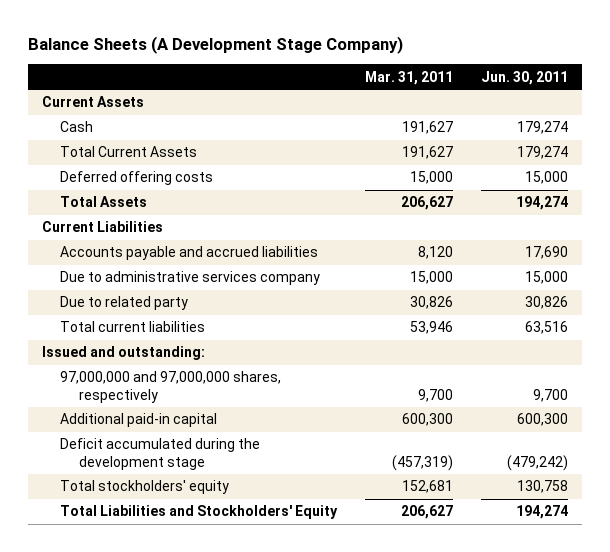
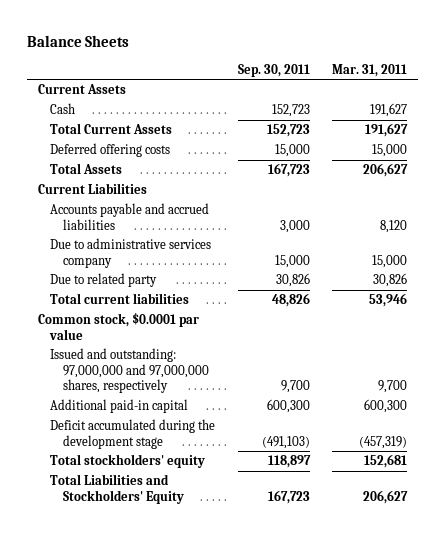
[28,36,404,55] Balance Sheets (A Development Stage Company) -> [27,34,130,47] Balance Sheets
[481,70,569,85] Jun. 30, 2011 -> none
none -> [237,63,310,77] Sep. 30, 2011
[42,346,206,361] Issued and outstanding: -> none
none -> [38,312,200,340] Common stock, $0.0001 par value
[60,371,282,403] 97,000,000 and 97,000,000 shares, respectively -> [50,348,209,394] Issued and outstanding: 97,000,000 and 97,000,000 shares, respectively

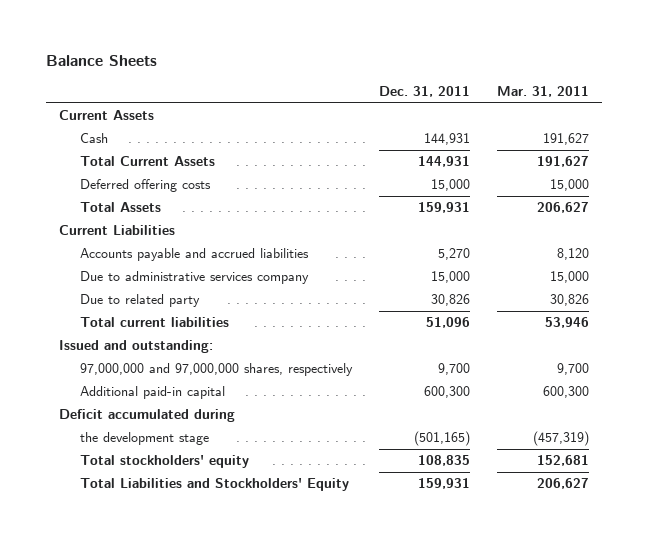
[237,63,310,77] Sep. 30, 2011 -> none
none -> [378,85,470,97] Dec. 31, 2011
[38,312,200,340] Common stock, $0.0001 par value -> none
none -> [58,340,213,354] Issued and outstanding:
[50,348,209,394] Issued and outstanding: 97,000,000 and 97,000,000 shares, respectively -> [80,363,354,377] 97,000,000 and 97,000,000 shares, respectively
none -> [58,409,235,423] Deficit accumulated during
[50,419,216,449] Deficit accumulated during the development stage -> [80,432,210,446] the development stage

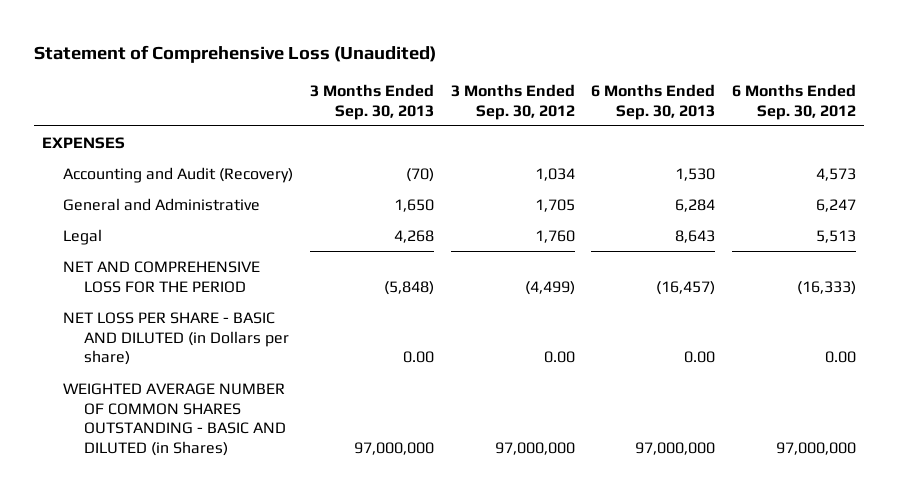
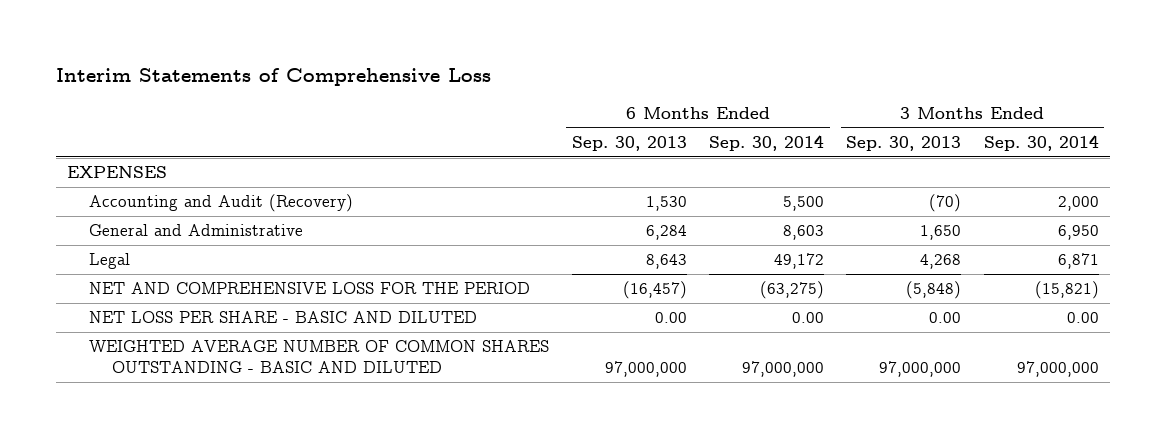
[34,44,437,63] Statement of Comprehensive Loss (Unaudited) -> [55,68,491,87] Interim Statements of Comprehensive Loss
[450,83,575,120] 3 Months Ended Sep. 30, 2012 -> none
[731,83,856,120] 6 Months Ended Sep. 30, 2012 -> none
none -> [708,135,824,152] Sep. 30, 2014
none -> [983,135,1099,152] Sep. 30, 2014
[63,311,290,366] NET LOSS PER SHARE - BASIC AND DILUTED (in Dollars per share) -> [89,311,478,324] NET LOSS PER SHARE - BASIC AND DILUTED
[63,382,287,457] WEIGHTED AVERAGE NUMBER OF COMMON SHARES OUTSTANDING - BASIC AND DILUTED (in Shares) -> [89,340,550,374] WEIGHTED AVERAGE NUMBER OF COMMON SHARES OUTSTANDING - BASIC AND DILUTED

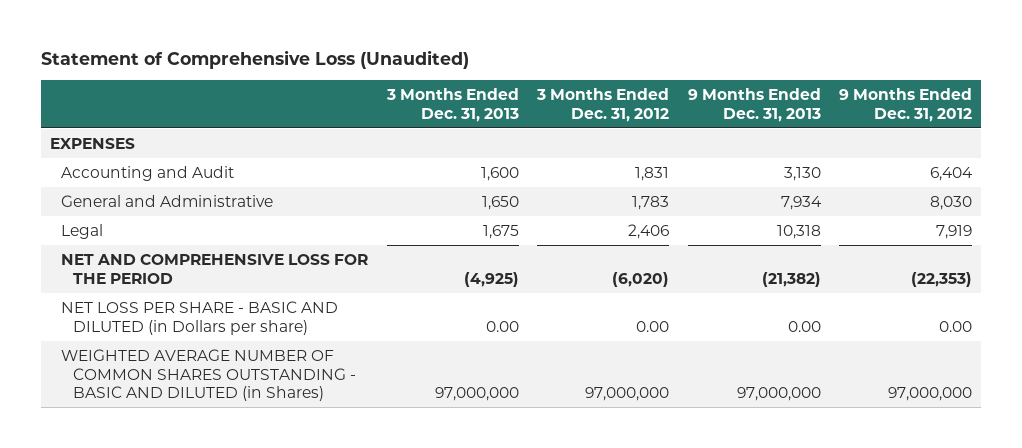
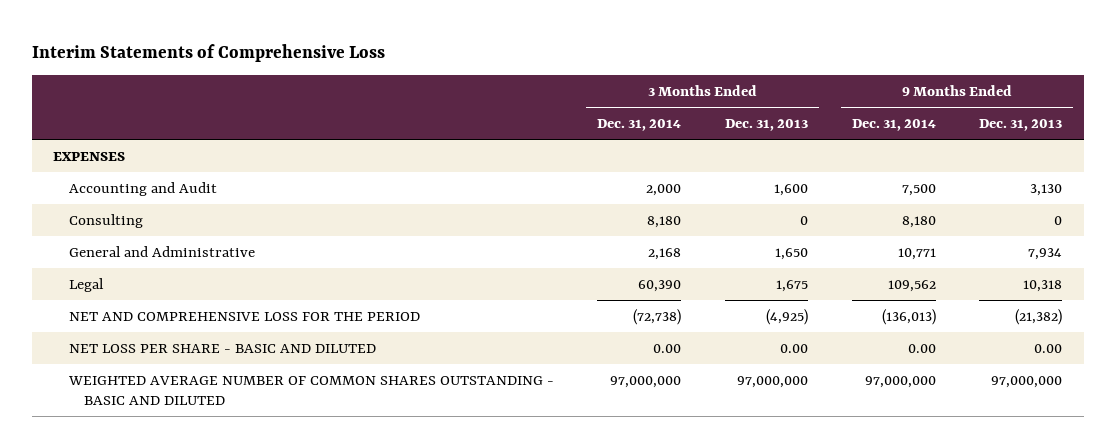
[40,49,469,69] Statement of Comprehensive Loss (Unaudited) -> [31,43,385,62] Interim Statements of Comprehensive Loss
[536,88,670,122] 3 Months Ended Dec. 31, 2012 -> none
[839,88,973,122] 9 Months Ended Dec. 31, 2012 -> none
none -> [597,119,682,132] Dec. 31, 2014
none -> [851,119,936,132] Dec. 31, 2014
none -> [68,214,143,229] Consulting
[61,301,339,335] NET LOSS PER SHARE - BASIC AND DILUTED (in Dollars per share) -> [68,344,376,354] NET LOSS PER SHARE - BASIC AND DILUTED
[61,349,356,402] WEIGHTED AVERAGE NUMBER OF COMMON SHARES OUTSTANDING - BASIC AND DILUTED (in Shares) -> [67,376,554,405] WEIGHTED AVERAGE NUMBER OF COMMON SHARES OUTSTANDING - BASIC AND DILUTED

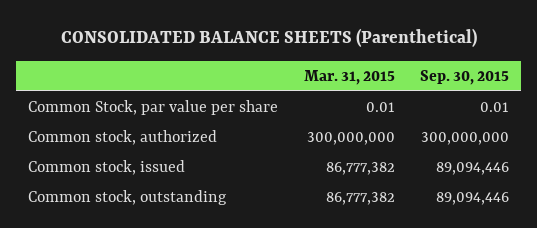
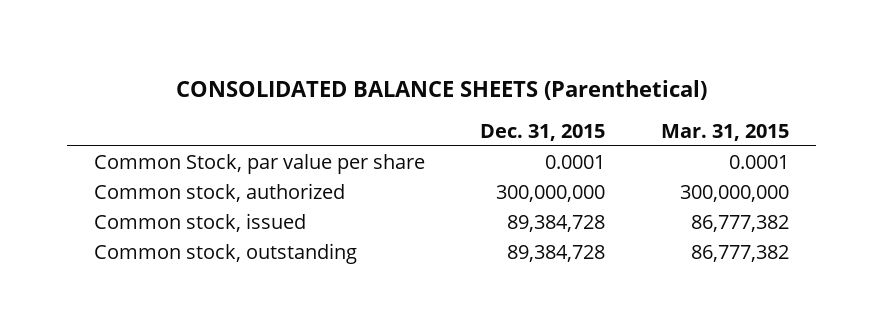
[419,69,509,85] Sep. 30, 2015 -> none
none -> [480,123,606,141] Dec. 31, 2015
[365,102,395,113] 0.01 -> [728,154,789,169] 0.0001

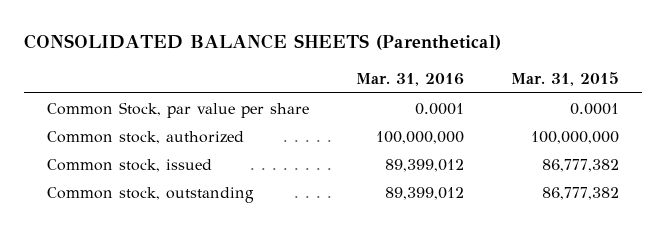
[480,123,606,141] Dec. 31, 2015 -> none
none -> [355,72,464,86] Mar. 31, 2016
[679,184,789,202] 300,000,000 -> [530,130,619,144] 100,000,000

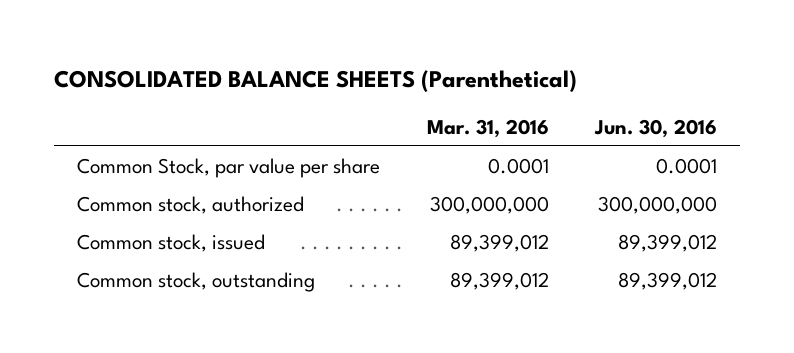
[510,71,619,86] Mar. 31, 2015 -> none
none -> [593,118,717,138] Jun. 30, 2016
[375,130,464,144] 100,000,000 -> [429,195,549,214] 300,000,000

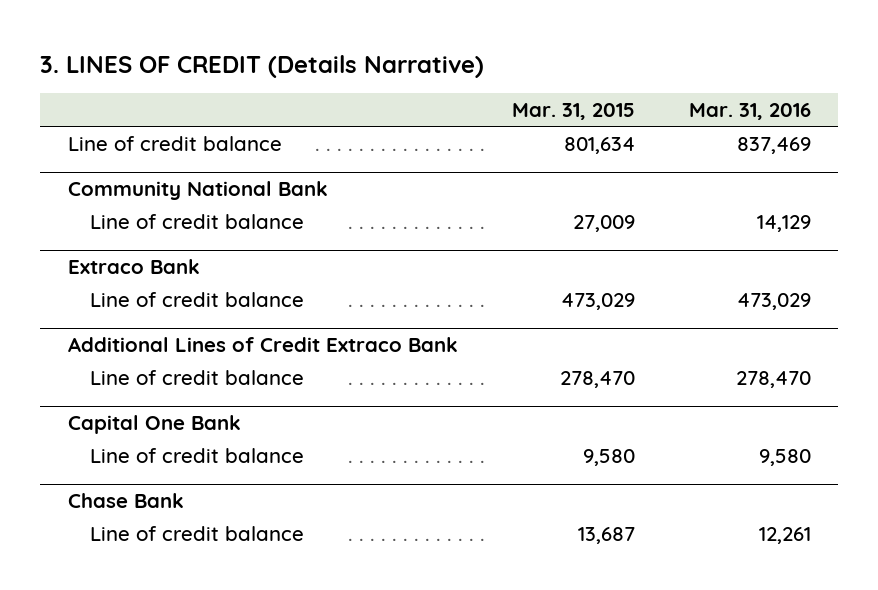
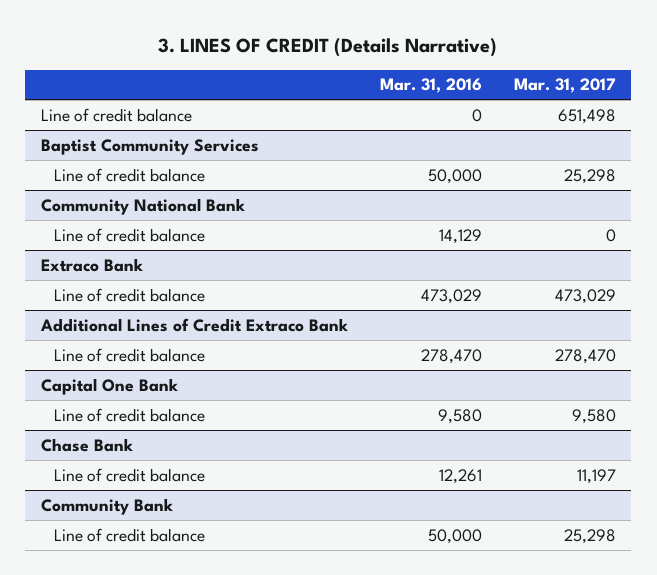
[511,103,635,121] Mar. 31, 2015 -> none
none -> [513,78,616,94] Mar. 31, 2017
[736,136,811,154] 837,469 -> [471,108,482,122] 0
none -> [41,138,260,155] Baptist Community Services
none -> [54,167,206,182] Line of credit balance
none -> [41,497,174,515] Community Bank
none -> [54,527,206,542] Line of credit balance

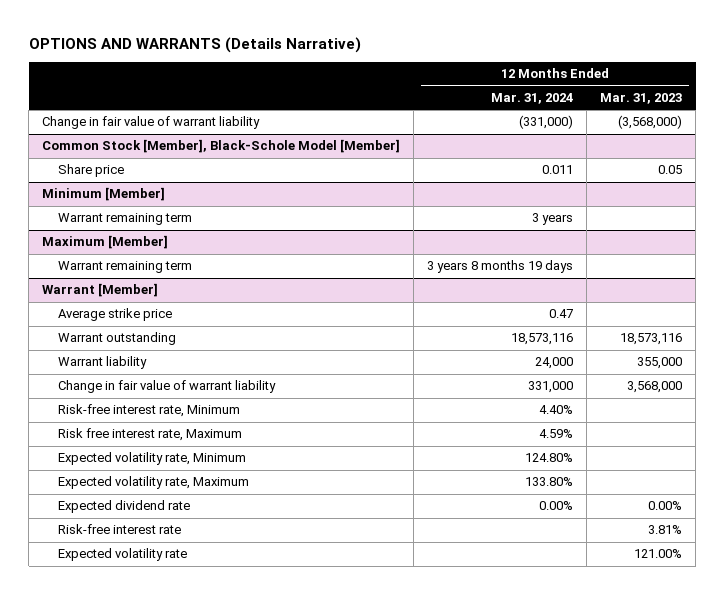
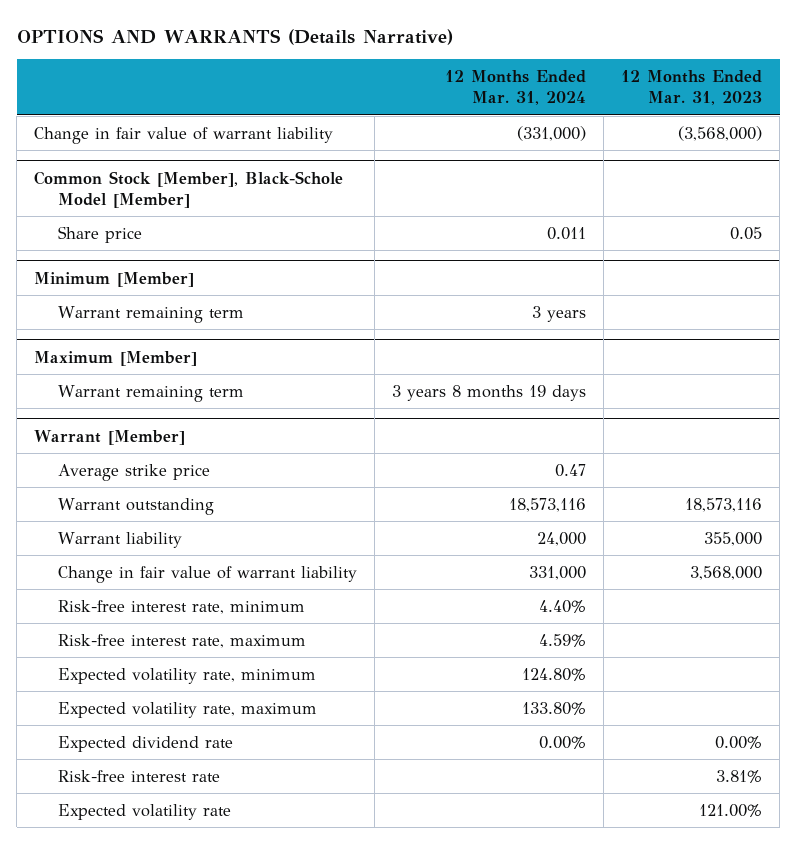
[57,404,240,418] Risk-free interest rate, Minimum -> [58,599,306,614] Risk-free interest rate, minimum
[57,428,242,442] Risk free interest rate, Maximum -> [58,633,307,648] Risk-free interest rate, maximum
[57,452,246,466] Expected volatility rate, Minimum -> [58,667,317,684] Expected volatility rate, minimum
[57,476,249,490] Expected volatility rate, Maximum -> [58,701,318,718] Expected volatility rate, maximum

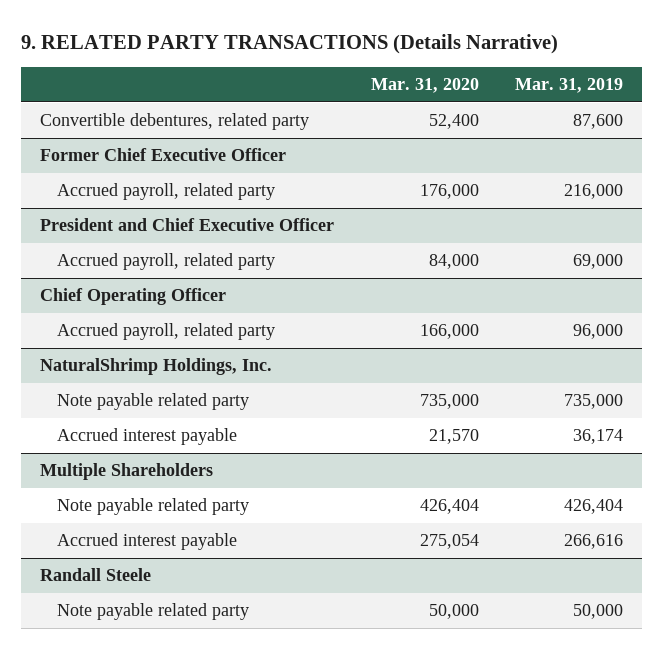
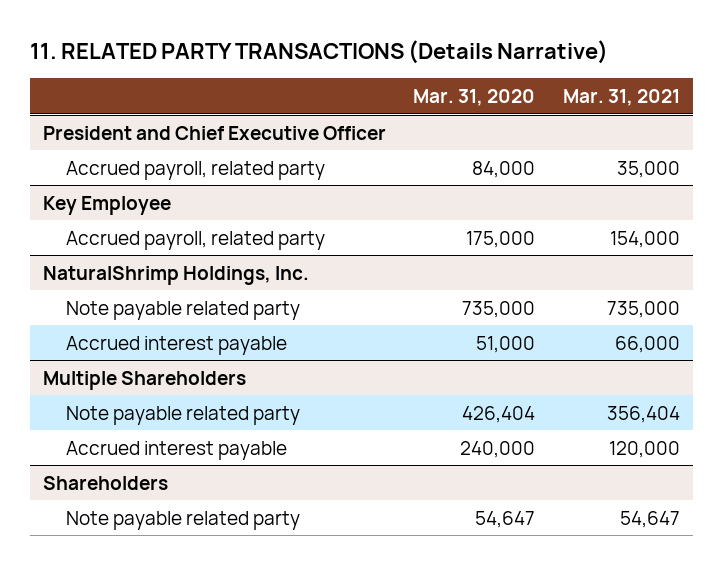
[21,34,559,55] 9. RELATED PARTY TRANSACTIONS (Details Narrative) -> [29,40,608,65] 11. RELATED PARTY TRANSACTIONS (Details Narrative)
[515,78,624,94] Mar. 31, 2019 -> none
none -> [562,88,680,106] Mar. 31, 2021
[39,113,309,131] Convertible debentures, related party -> none
[39,148,286,162] Former Chief Executive Officer -> none
[57,183,276,201] Accrued payroll, related party -> none
[39,288,226,306] Chief Operating Officer -> none
none -> [43,195,172,215] Key Employee
[419,324,479,340] 166,000 -> [466,230,536,248] 175,000
[428,429,479,445] 21,570 -> [476,335,536,353] 51,000
[39,568,151,582] Randall Steele -> none
[419,534,479,550] 275,054 -> [460,440,536,458] 240,000
none -> [43,475,169,490] Shareholders
[428,604,479,620] 50,000 -> [475,510,536,528] 54,647

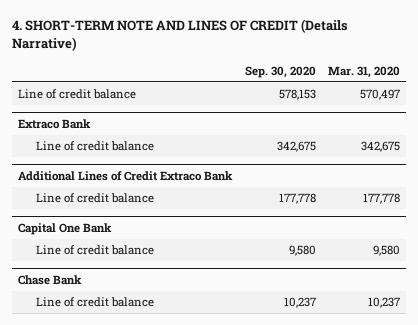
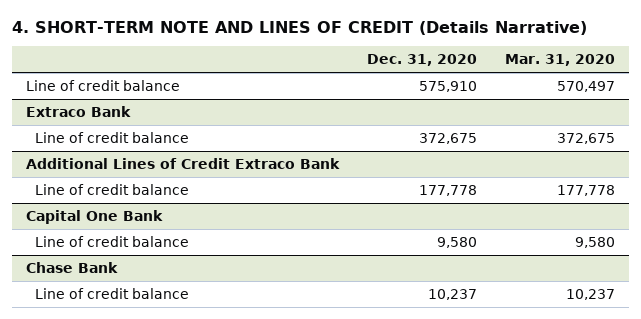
[244,65,316,78] Sep. 30, 2020 -> none
none -> [366,54,477,67] Dec. 31, 2020
[360,141,400,153] 342,675 -> [557,132,616,144] 372,675

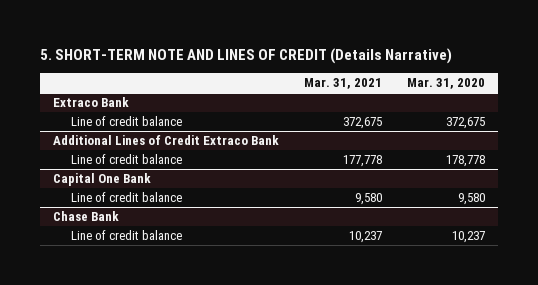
[11,20,587,35] 4. SHORT-TERM NOTE AND LINES OF CREDIT (Details Narrative) -> [39,47,452,64] 5. SHORT-TERM NOTE AND LINES OF CREDIT (Details Narrative)
[366,54,477,67] Dec. 31, 2020 -> none
none -> [303,78,382,90] Mar. 31, 2021
[25,79,180,91] Line of credit balance -> none
[557,184,616,196] 177,778 -> [445,155,485,168] 178,778

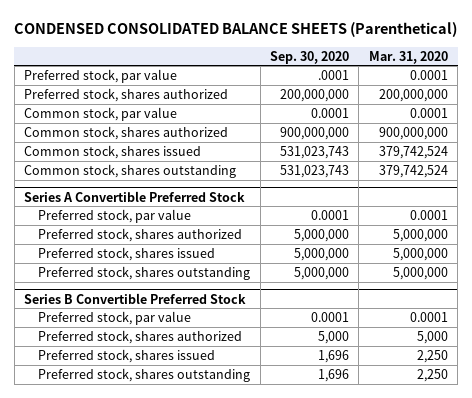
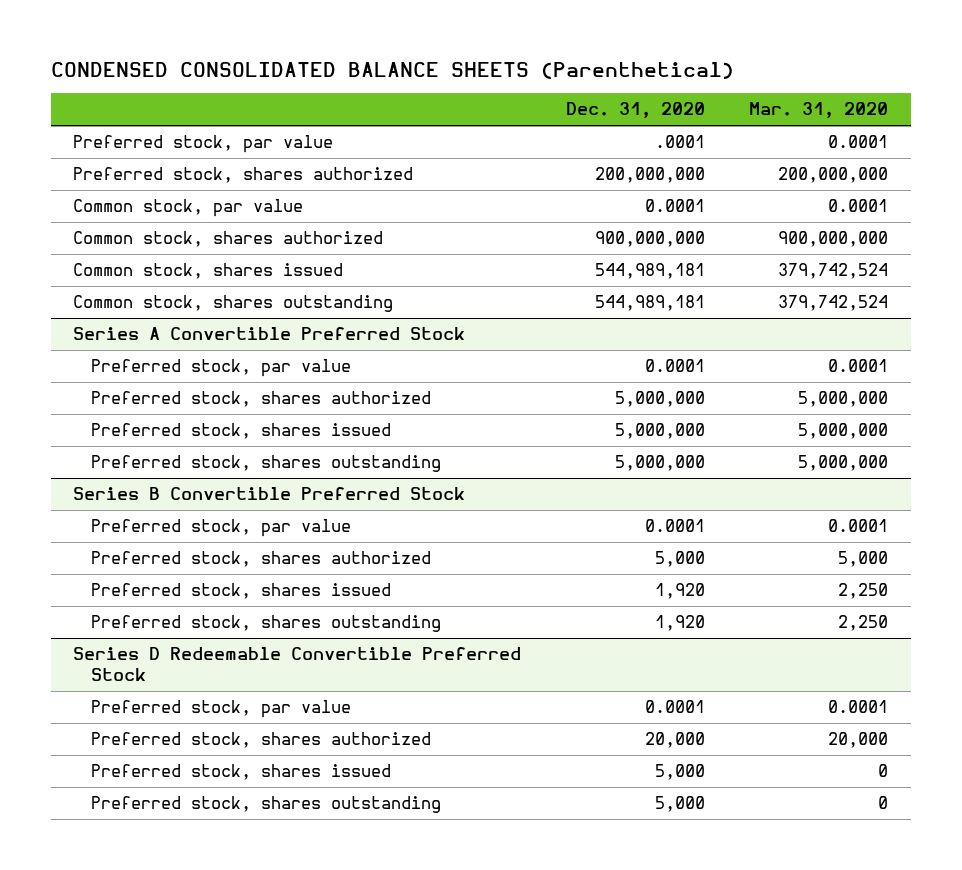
[269,50,349,64] Sep. 30, 2020 -> none
none -> [565,102,705,119] Dec. 31, 2020
none -> [73,647,522,681] Series D Redeemable Convertible Preferred Stock
none -> [90,700,351,719] Preferred stock, par value
none -> [90,732,431,749] Preferred stock, shares authorized
none -> [90,764,391,781] Preferred stock, shares issued
none -> [90,796,441,814] Preferred stock, shares outstanding

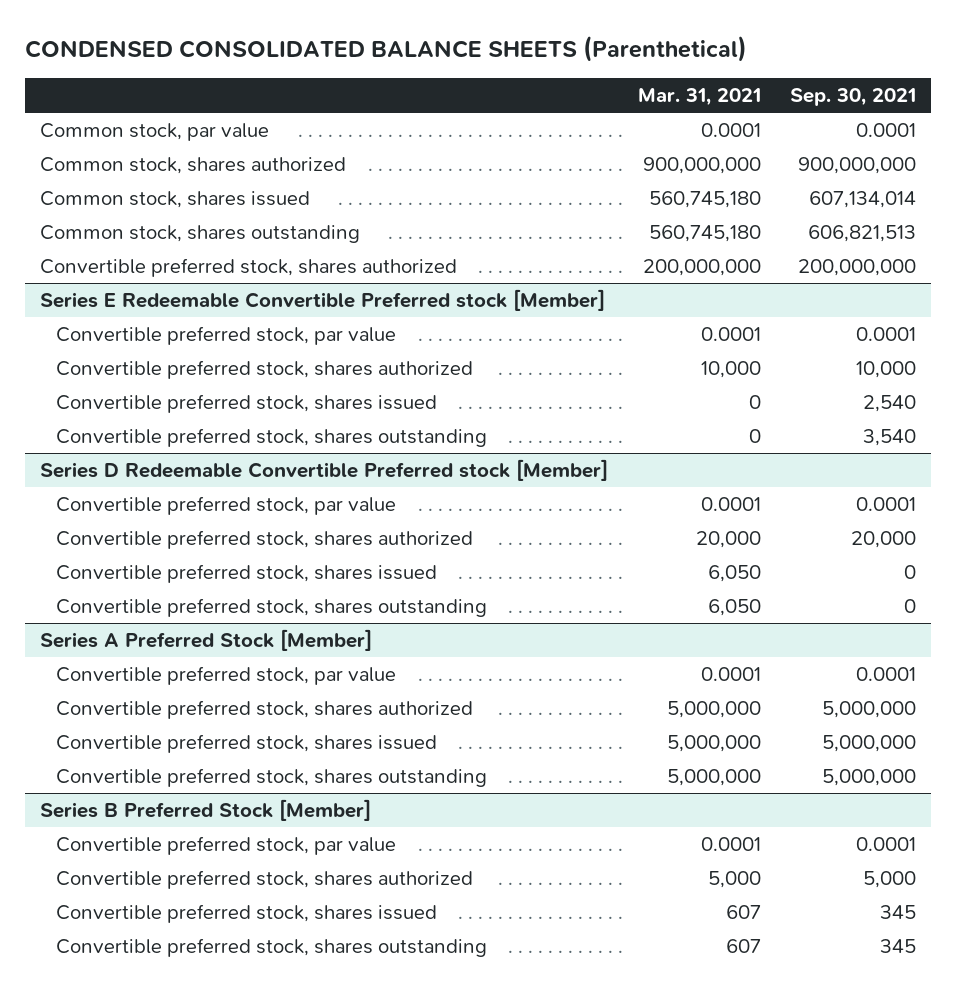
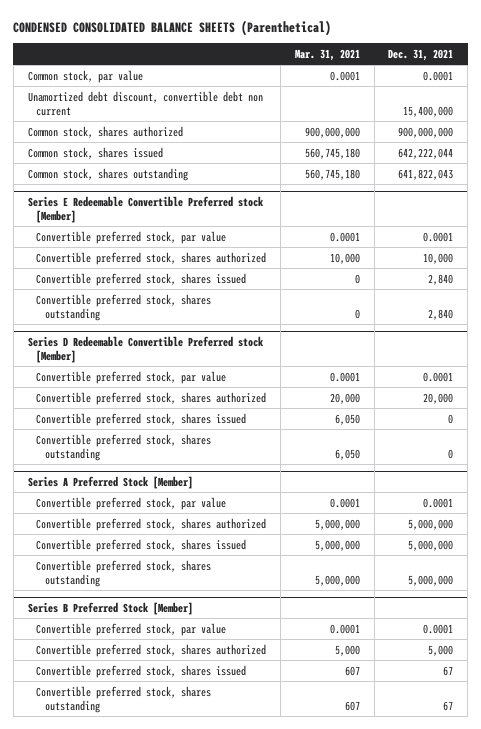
[789,87,916,106] Sep. 30, 2021 -> none
none -> [388,48,454,61] Dec. 31, 2021
none -> [27,90,263,116] Unamortized debt discount, convertible debt non current
[40,258,458,278] Convertible preferred stock, shares authorized -> none

